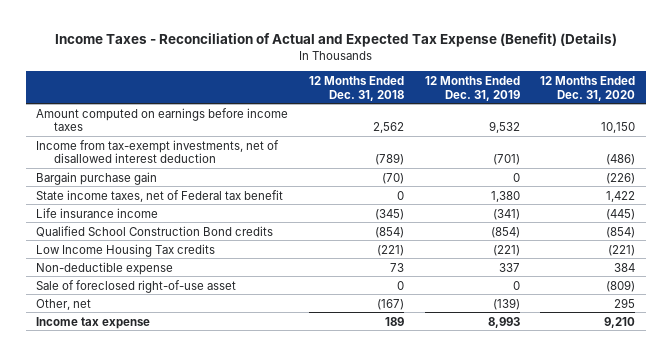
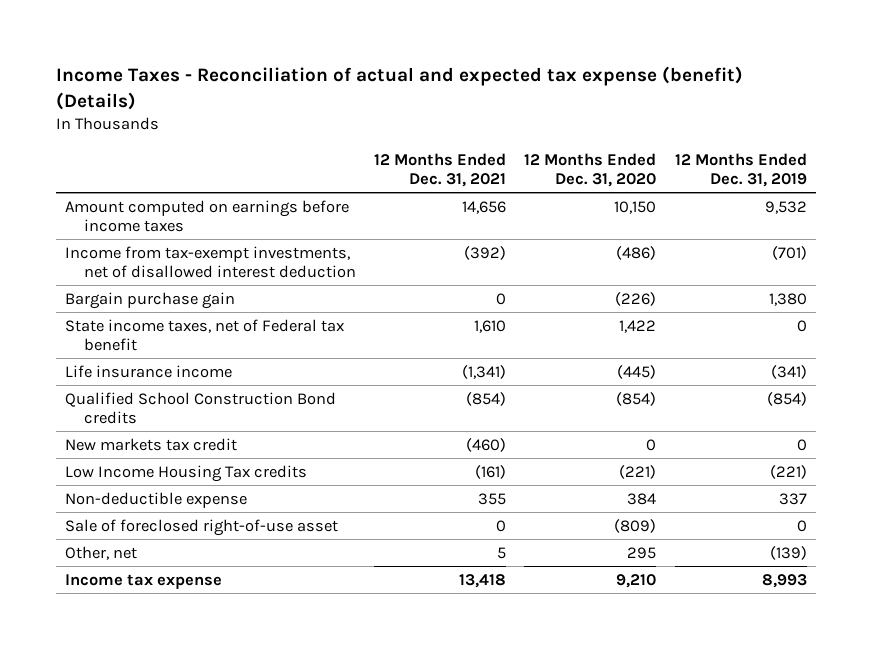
[54,32,617,47] Income Taxes - Reconciliation of Actual and Expected Tax Expense (Benefit) (Details) -> [55,66,743,111] Income Taxes - Reconciliation of actual and expected tax expense (benefit) (Details)
[308,75,404,101] 12 Months Ended Dec. 31, 2018 -> none
none -> [373,152,506,188] 12 Months Ended Dec. 31, 2021
[512,172,520,182] 0 -> [768,292,807,306] 1,380
[490,190,520,202] 1,380 -> [796,319,807,332] 0
none -> [64,437,237,451] New markets tax credit

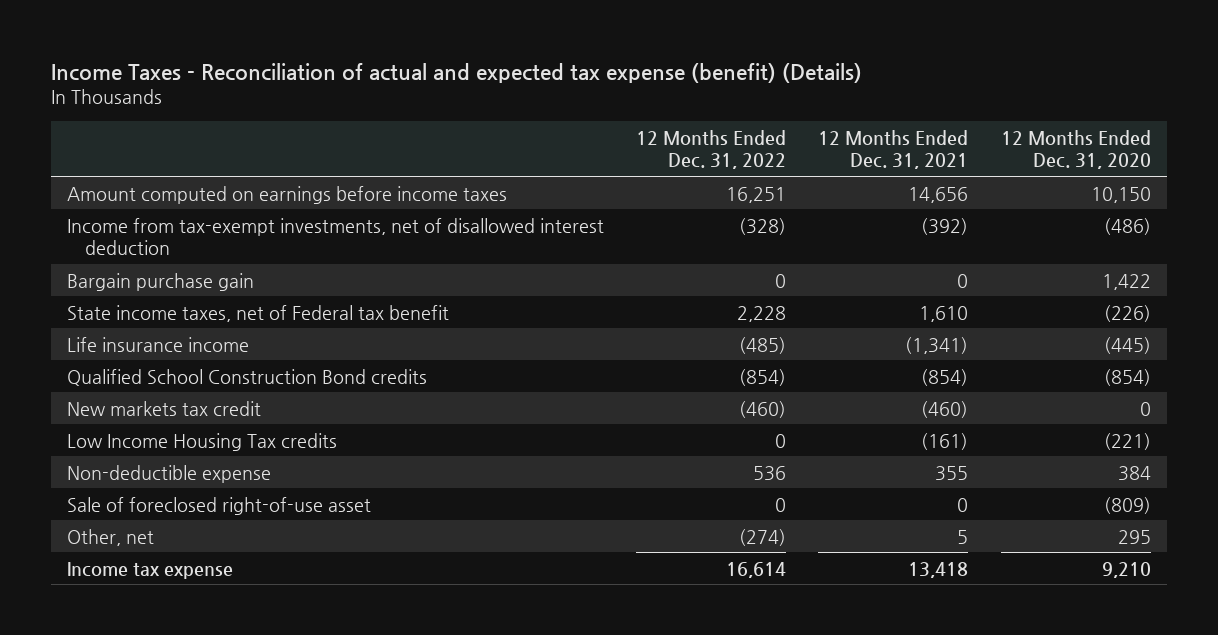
[674,152,807,188] 12 Months Ended Dec. 31, 2019 -> none
none -> [636,129,787,170] 12 Months Ended Dec. 31, 2022
[615,291,657,306] (226) -> [1101,273,1151,290] 1,422
[619,319,657,333] 1,422 -> [1103,304,1151,322] (226)

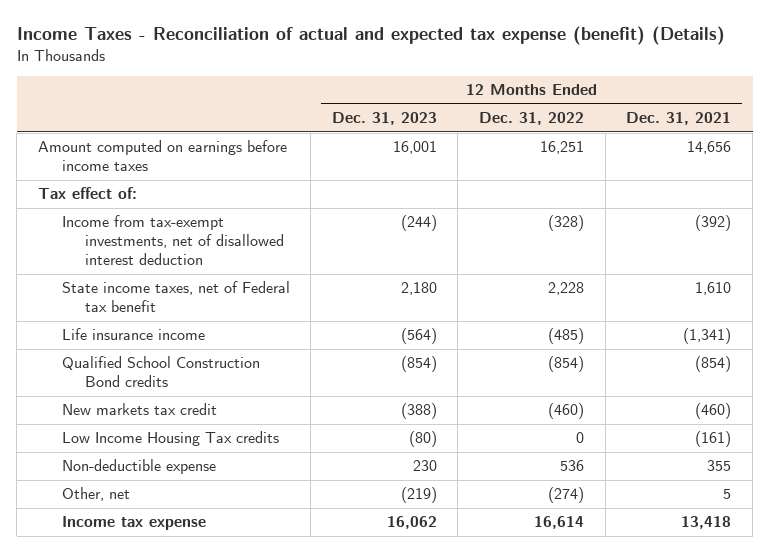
[1000,129,1151,170] 12 Months Ended Dec. 31, 2020 -> none
none -> [331,112,437,126] Dec. 31, 2023
none -> [37,187,137,200] Tax effect of:
[66,272,254,291] Bargain purchase gain -> none
[66,496,371,515] Sale of foreclosed right-of-use asset -> none

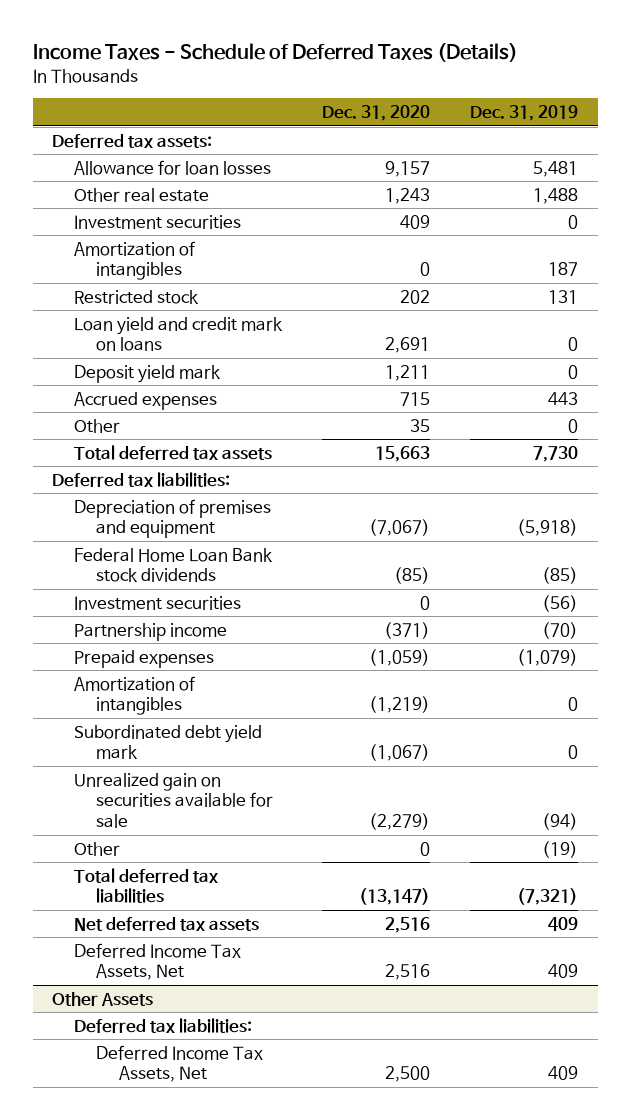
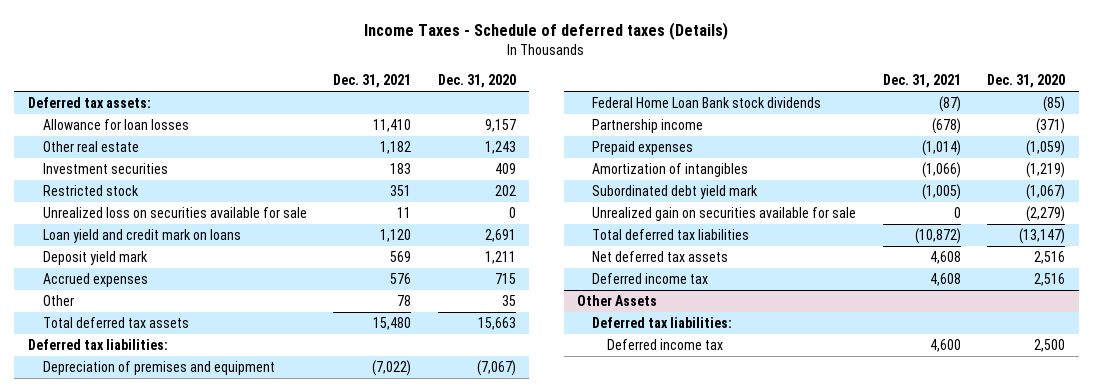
[32,42,518,62] Income Taxes - Schedule of Deferred Taxes (Details) -> [364,21,729,40] Income Taxes - Schedule of deferred taxes (Details)
[469,105,578,122] Dec. 31, 2019 -> none
none -> [333,73,412,88] Dec. 31, 2021
[74,240,196,281] Amortization of intangibles -> none
none -> [42,207,307,219] Unrealized loss on securities available for sale
[74,595,242,610] Investment securities -> none
[74,841,121,856] Other -> none
[74,942,242,981] Deferred Income Tax Assets, Net -> [592,273,709,285] Deferred income tax
[96,1044,264,1083] Deferred Income Tax Assets, Net -> [607,339,724,351] Deferred income tax

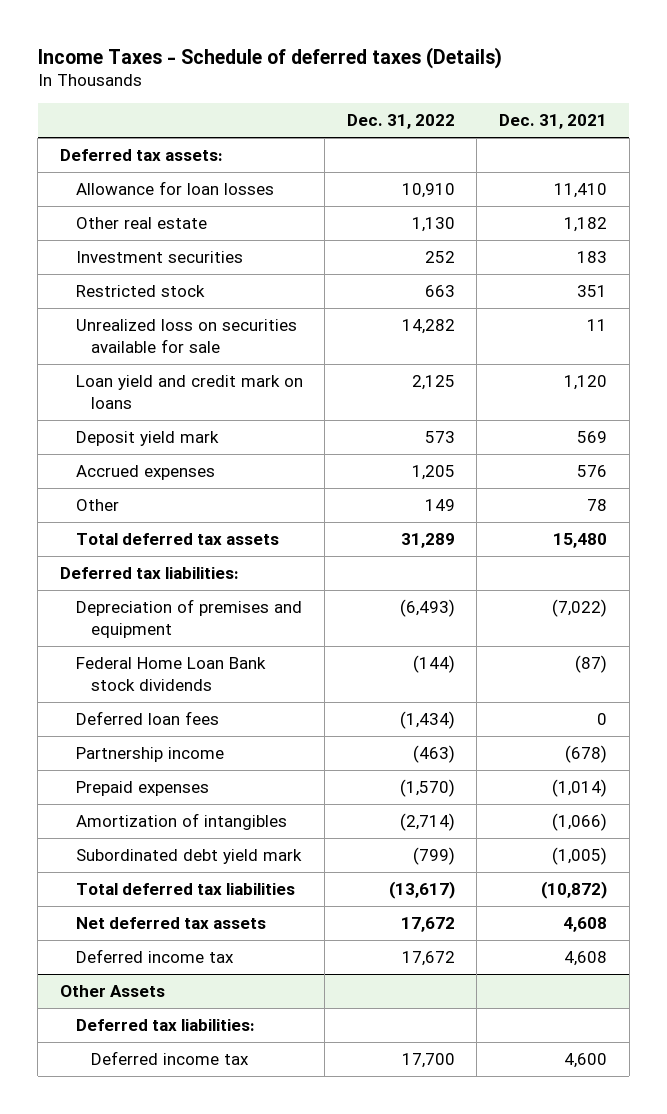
[437,73,516,88] Dec. 31, 2020 -> none
none -> [346,114,455,130] Dec. 31, 2022
none -> [75,710,219,725] Deferred loan fees
[592,207,857,222] Unrealized gain on securities available for sale -> none

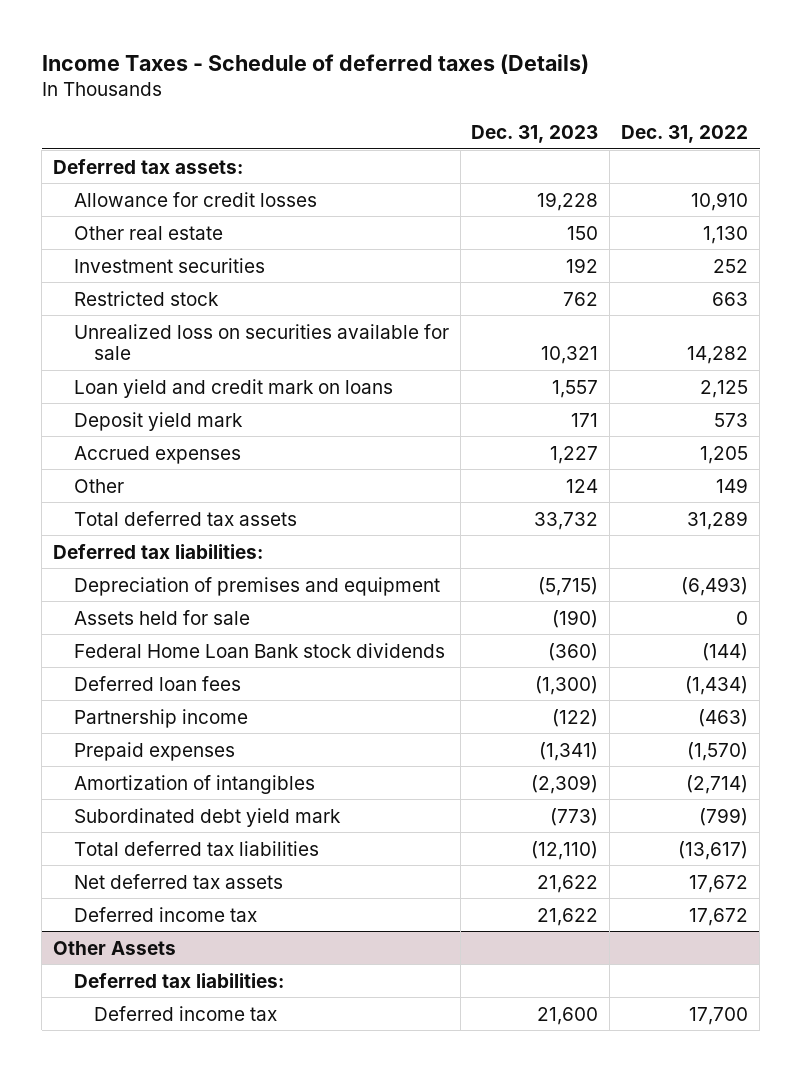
[499,114,608,130] Dec. 31, 2021 -> none
none -> [471,124,599,143] Dec. 31, 2023
[75,180,274,195] Allowance for loan losses -> [73,191,317,207] Allowance for credit losses
none -> [73,609,250,625] Assets held for sale

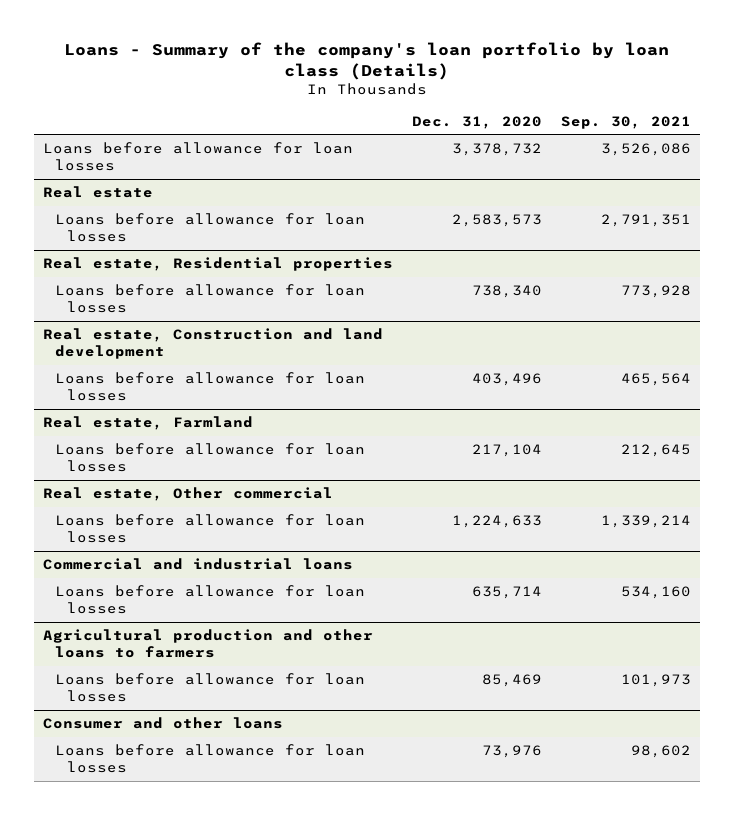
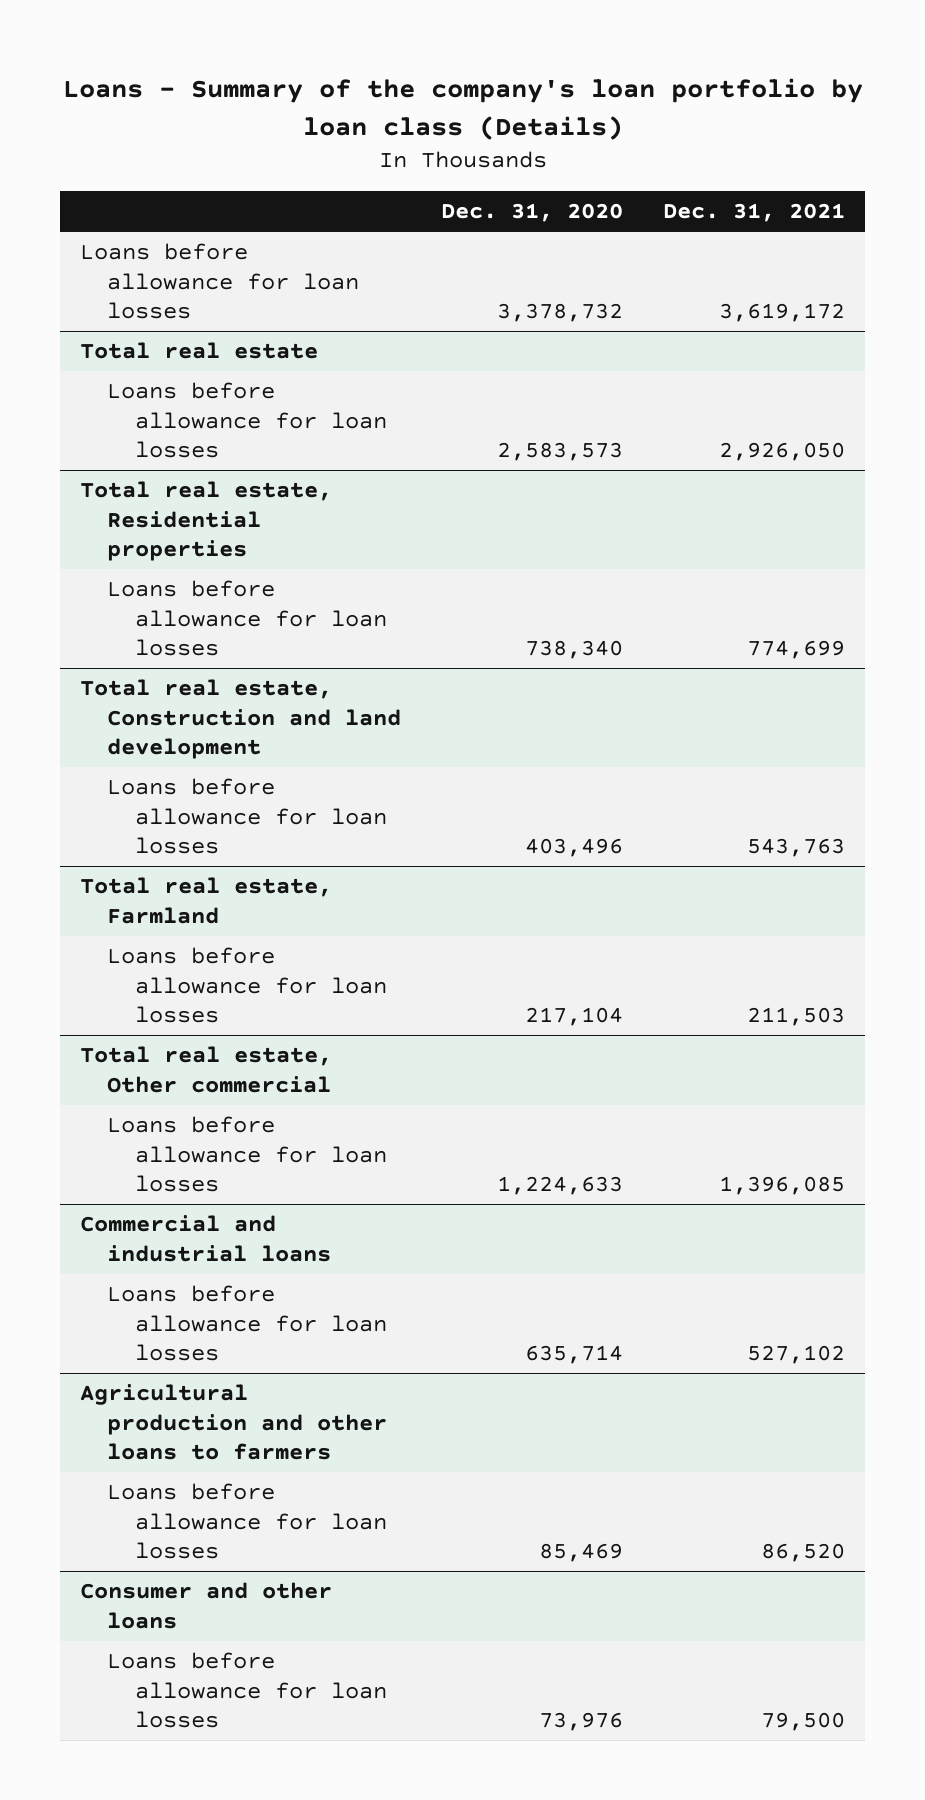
[560,115,691,129] Sep. 30, 2021 -> none
none -> [663,203,846,223] Dec. 31, 2021
[43,186,154,199] Real estate -> [80,342,319,360] Total real estate
[43,257,394,272] Real estate, Residential properties -> [80,481,333,562] Total real estate, Residential properties
[43,328,384,360] Real estate, Construction and land development -> [80,679,402,760] Total real estate, Construction and land development
[43,416,254,431] Real estate, Farmland -> [80,877,333,924] Total real estate, Farmland
[43,487,334,502] Real estate, Other commercial -> [80,1046,333,1093] Total real estate, Other commercial

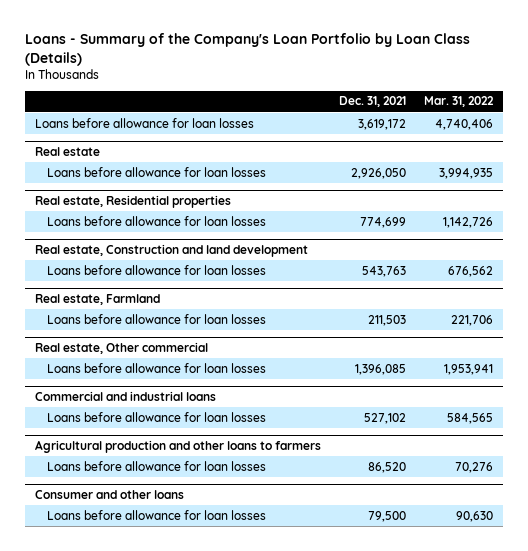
[62,78,863,140] Loans - Summary of the company's loan portfolio by loan class (Details) -> [25,32,471,66] Loans - Summary of the Company's Loan Portfolio by Loan Class (Details)
[441,203,624,223] Dec. 31, 2020 -> none
none -> [424,96,495,108] Mar. 31, 2022
[80,342,319,360] Total real estate -> [34,147,100,157] Real estate
[80,481,333,562] Total real estate, Residential properties -> [34,195,231,209] Real estate, Residential properties
[80,679,402,760] Total real estate, Construction and land development -> [34,244,308,258] Real estate, Construction and land development
[80,877,333,924] Total real estate, Farmland -> [34,294,160,306] Real estate, Farmland
[80,1046,333,1093] Total real estate, Other commercial -> [34,342,208,355] Real estate, Other commercial

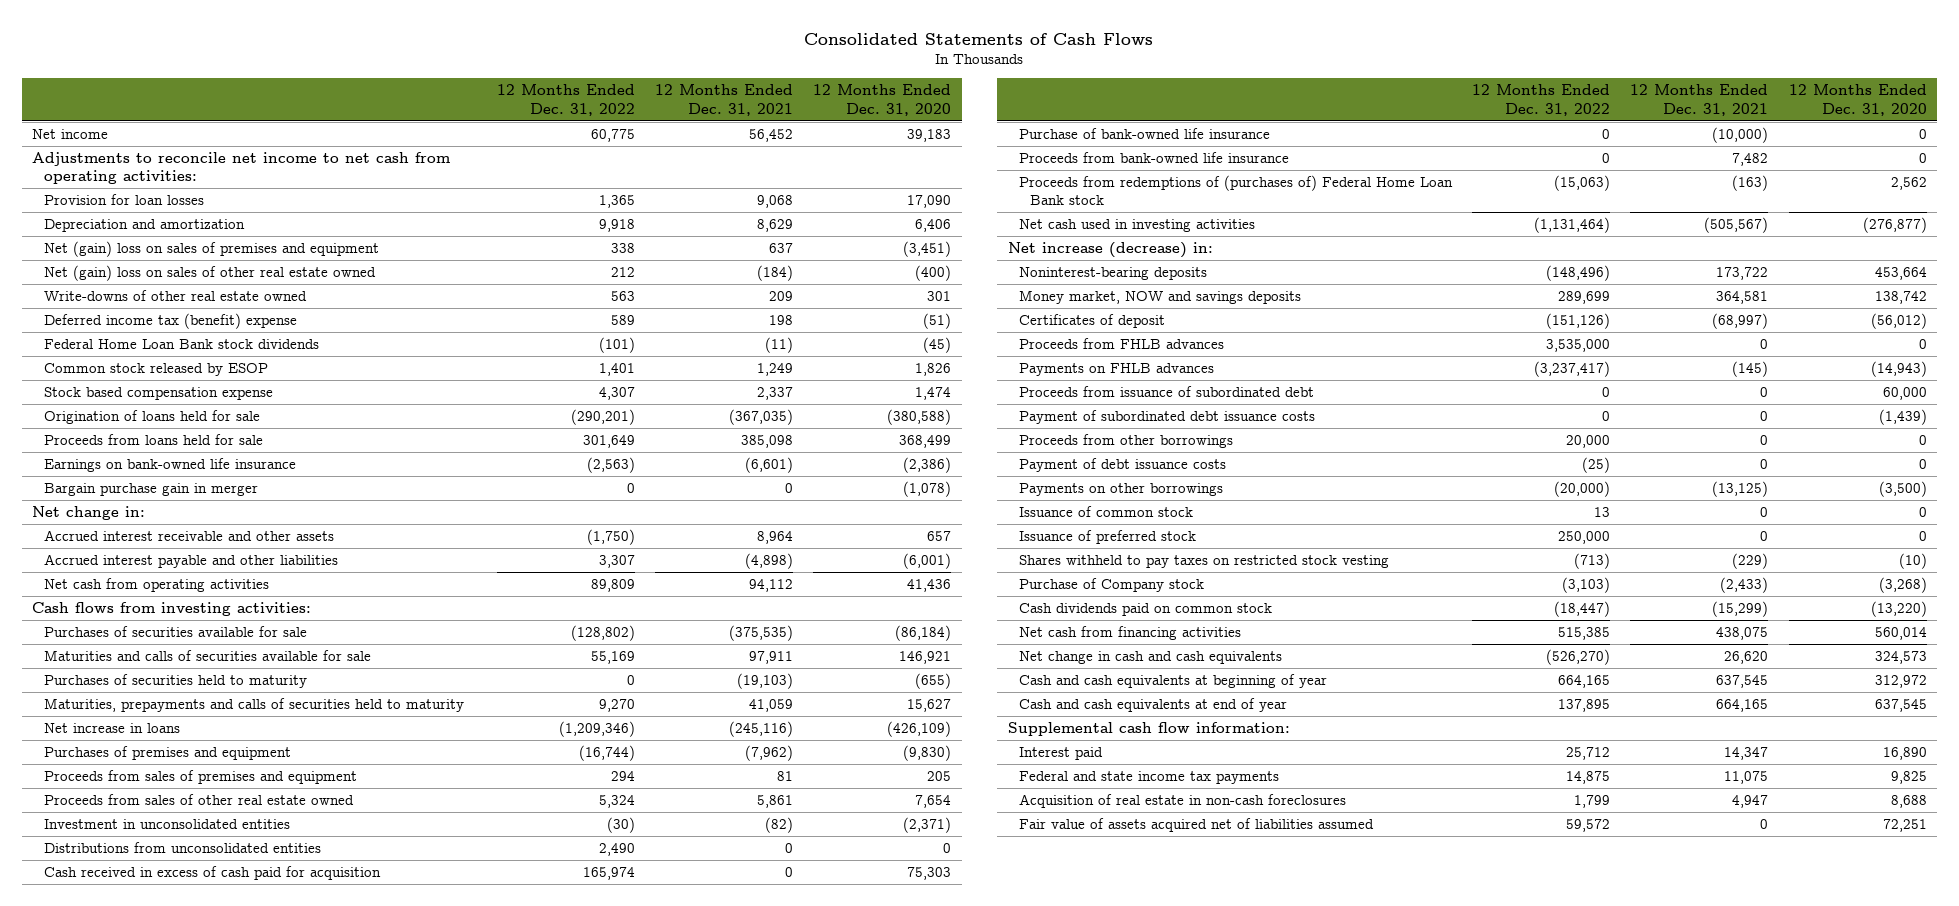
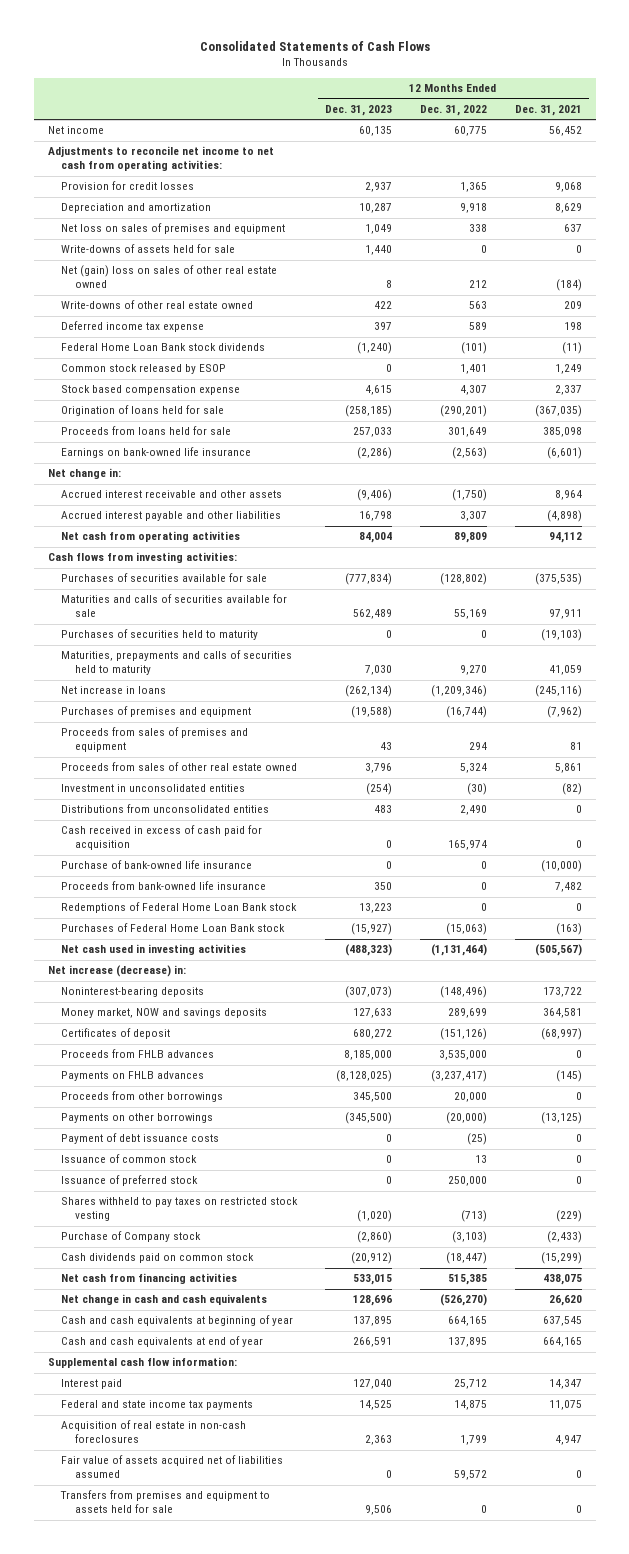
[813,84,952,116] 12 Months Ended Dec. 31, 2020 -> none
none -> [325,104,393,116] Dec. 31, 2023
[43,194,204,206] Provision for loan losses -> [61,181,195,191] Provision for credit losses
[43,241,379,258] Net (gain) loss on sales of premises and equipment -> [61,223,286,235] Net loss on sales of premises and equipment
none -> [61,244,236,254] Write-downs of assets held for sale
[43,313,297,330] Deferred income tax (benefit) expense -> [61,321,205,333] Deferred income tax expense
[43,483,258,497] Bargain purchase gain in merger -> none
none -> [61,902,298,914] Redemptions of Federal Home Loan Bank stock
[1018,175,1453,206] Proceeds from redemptions of (purchases of) Federal Home Loan Bank stock -> [61,923,286,933] Purchases of Federal Home Loan Bank stock
[1018,386,1314,398] Proceeds from issuance of subordinated debt -> none
[1018,410,1315,425] Payment of subordinated debt issuance costs -> none
[1018,458,1226,473] Payment of debt issuance costs -> [61,1133,220,1145] Payment of debt issuance costs
none -> [60,1490,271,1514] Transfers from premises and equipment to assets held for sale

